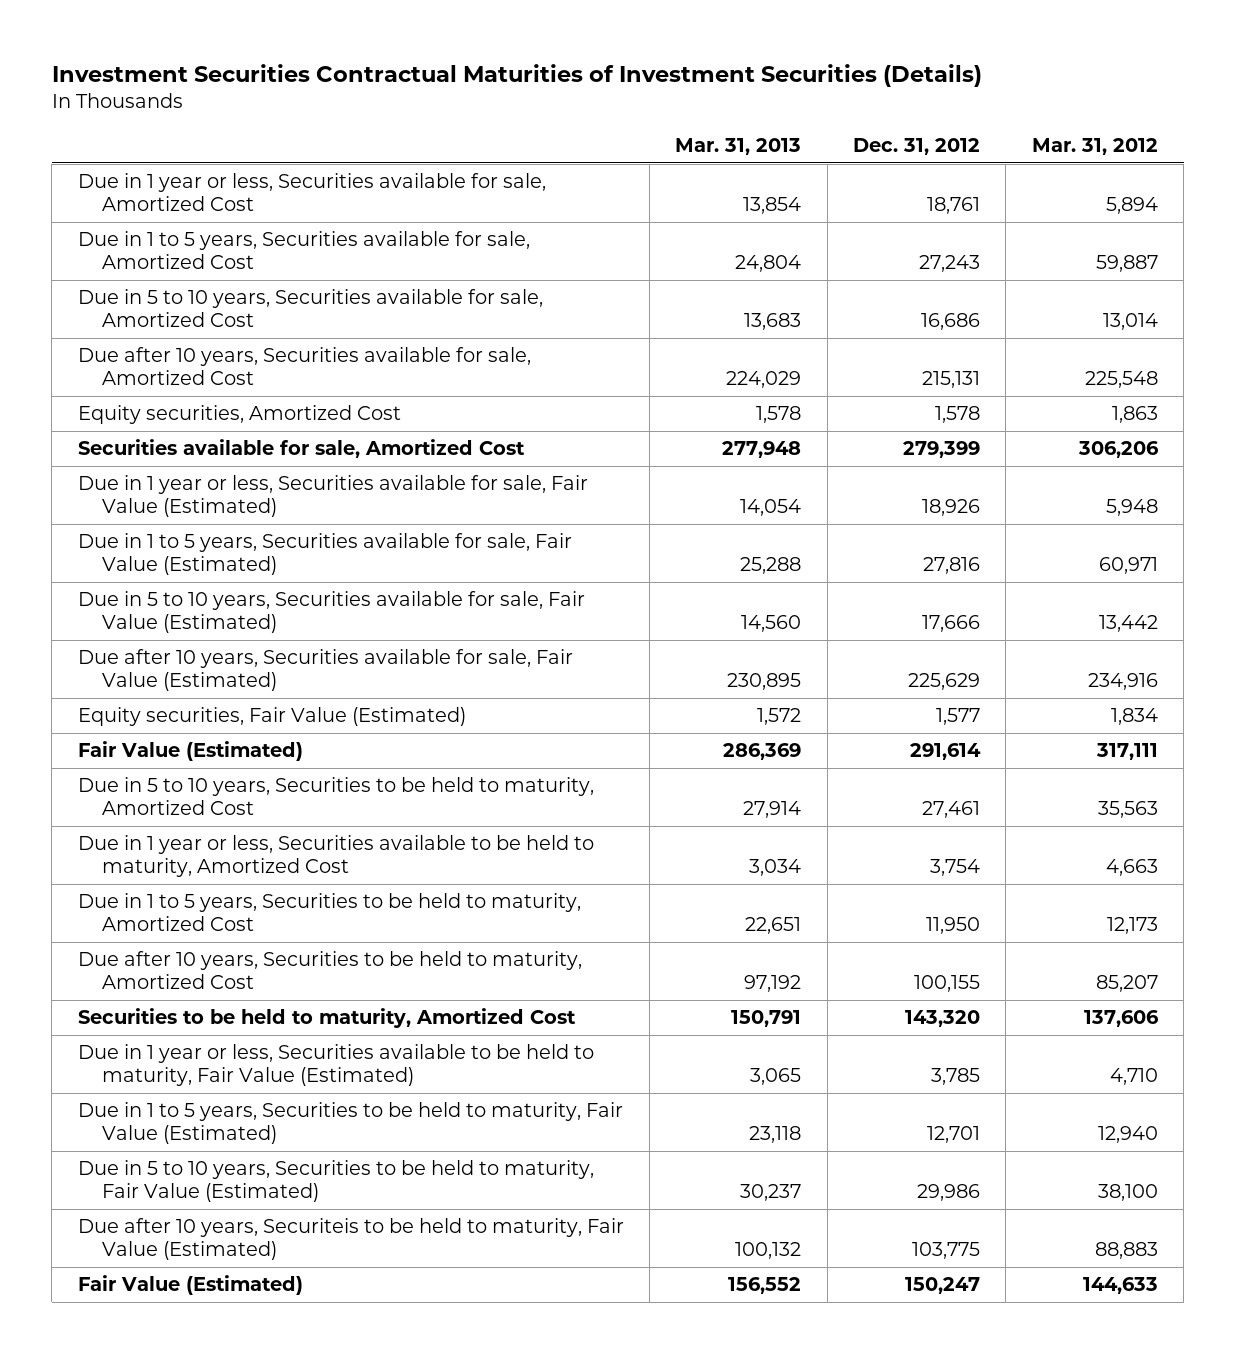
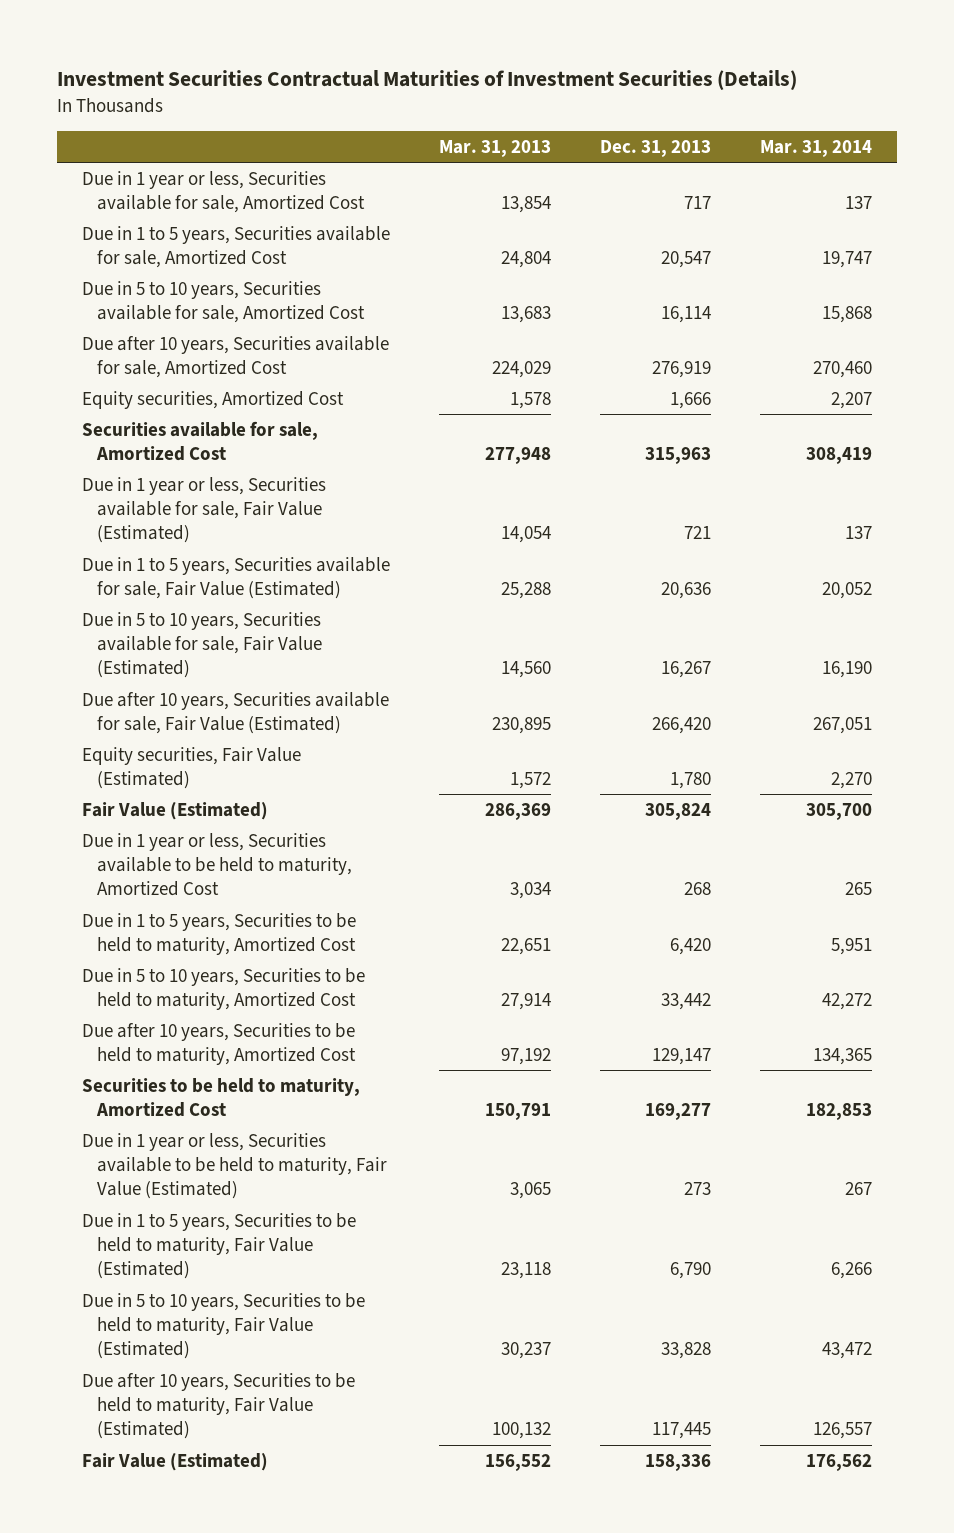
[852,137,980,155] Dec. 31, 2012 -> none
[1031,137,1158,155] Mar. 31, 2012 -> none
none -> [600,139,712,157] Dec. 31, 2013
none -> [760,139,873,157] Mar. 31, 2014
[77,777,594,816] Due in 5 to 10 years, Securities to be held to maturity, Amortized Cost -> [81,967,365,1011] Due in 5 to 10 years, Securities to be held to maturity, Amortized Cost
[77,1218,624,1261] Due after 10 years, Securiteis to be held to maturity, Fair Value (Estimated) -> [81,1372,355,1440] Due after 10 years, Securities to be held to maturity, Fair Value (Estimated)

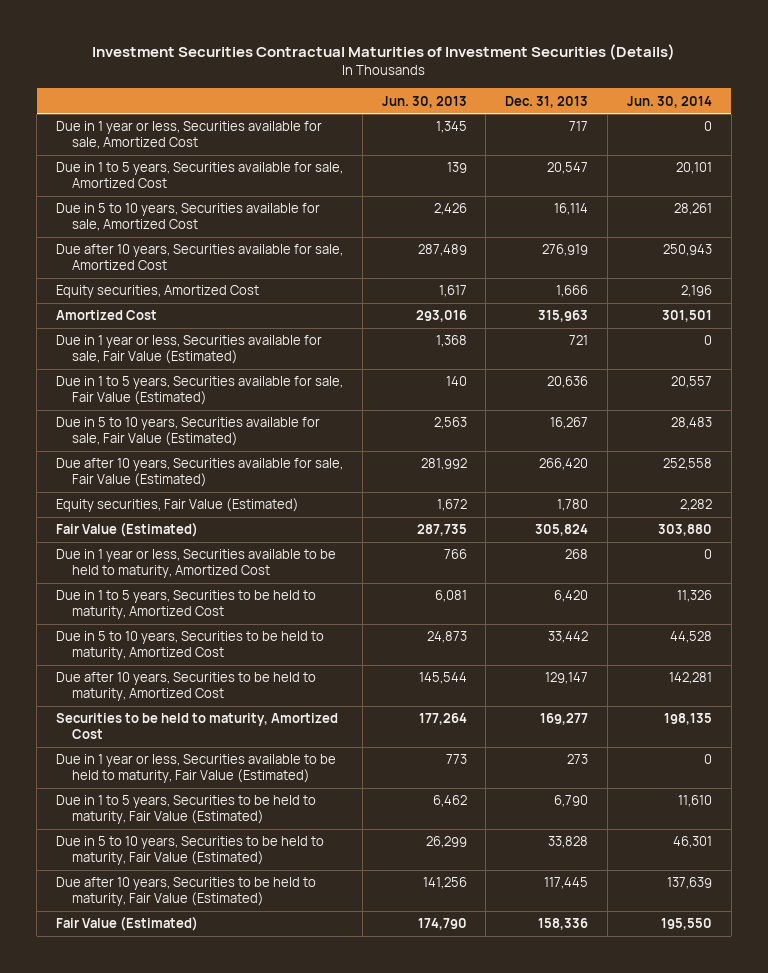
[438,139,551,157] Mar. 31, 2013 -> none
[760,139,873,157] Mar. 31, 2014 -> none
none -> [381,95,467,108] Jun. 30, 2013
none -> [626,95,712,108] Jun. 30, 2014
[81,420,318,462] Securities available for sale, Amortized Cost -> [55,310,157,321] Amortized Cost

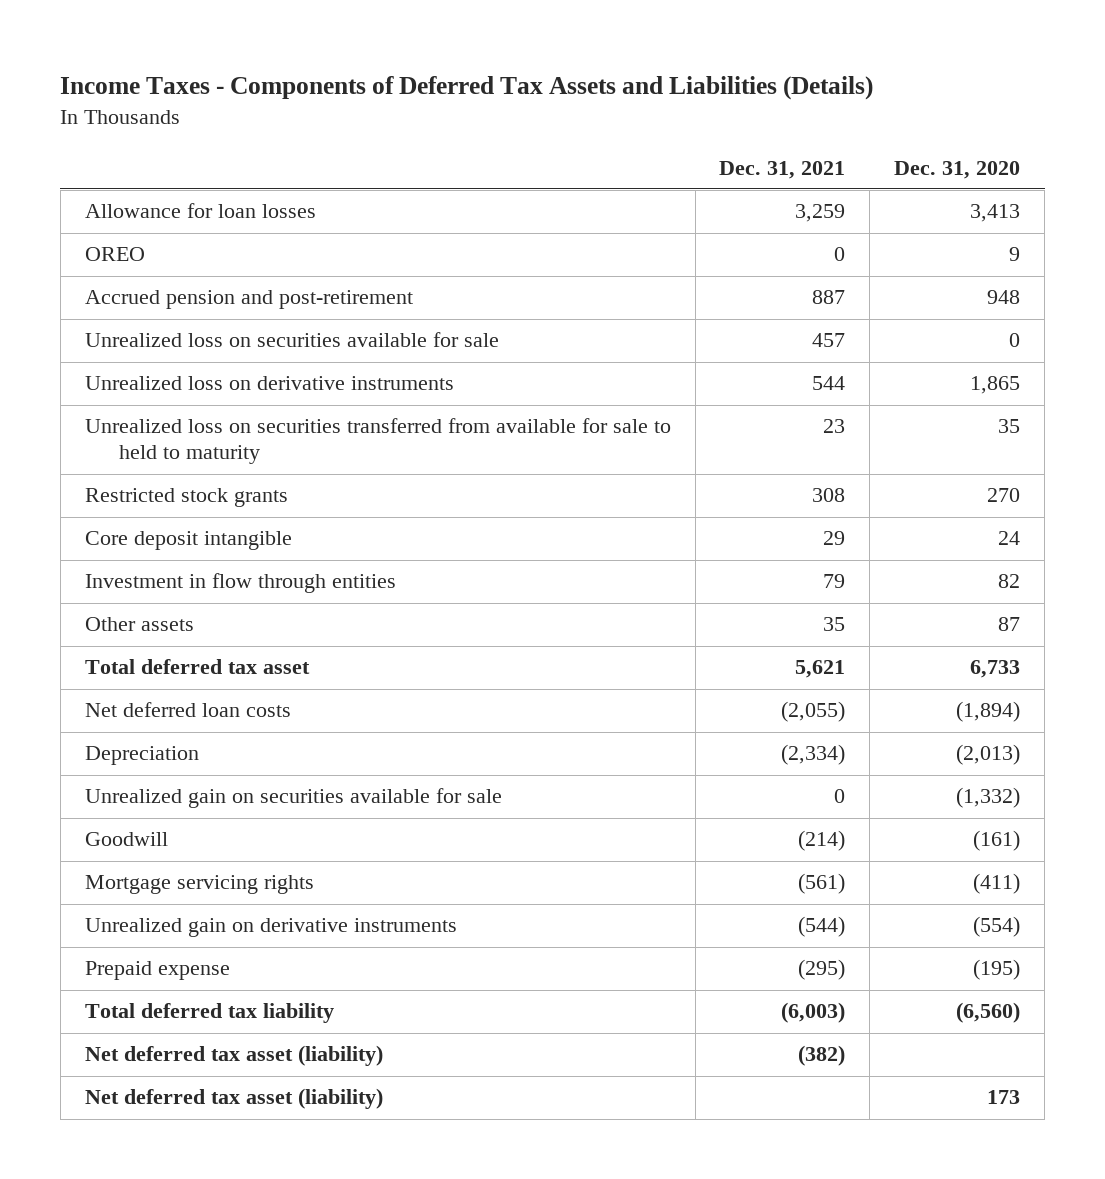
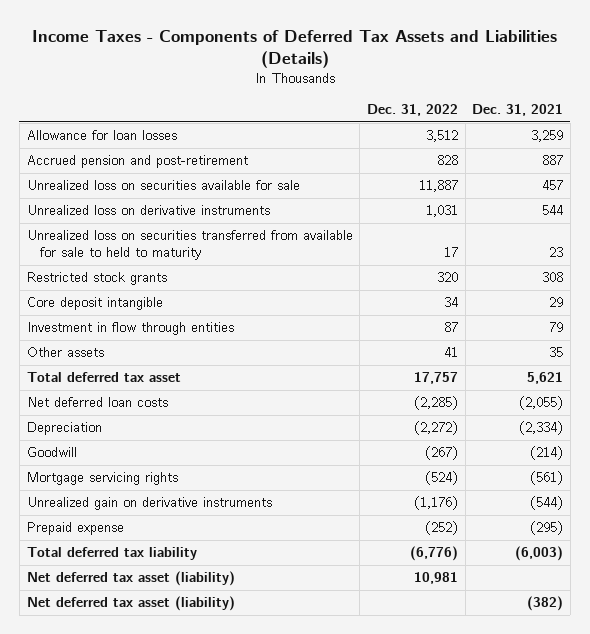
[894,160,1021,179] Dec. 31, 2020 -> none
none -> [366,104,458,117] Dec. 31, 2022
[84,247,145,262] OREO -> none
[84,788,502,809] Unrealized gain on securities available for sale -> none
[84,1045,383,1067] Net deferred tax asset (liability) -> [26,596,235,612] Net deferred tax asset (liability)

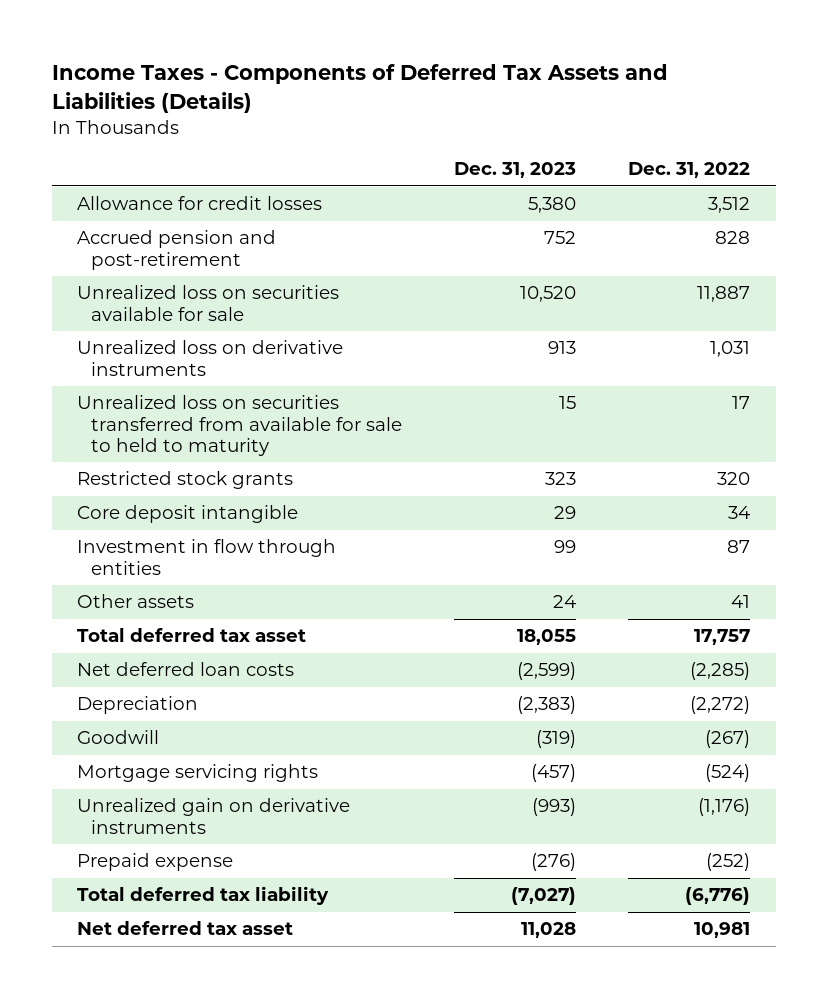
[472,104,564,117] Dec. 31, 2021 -> none
none -> [454,162,577,179] Dec. 31, 2023
[26,130,177,141] Allowance for loan losses -> [77,196,323,211] Allowance for credit losses
[26,596,235,612] Net deferred tax asset (liability) -> none
[26,571,235,587] Net deferred tax asset (liability) -> [77,921,294,936] Net deferred tax asset

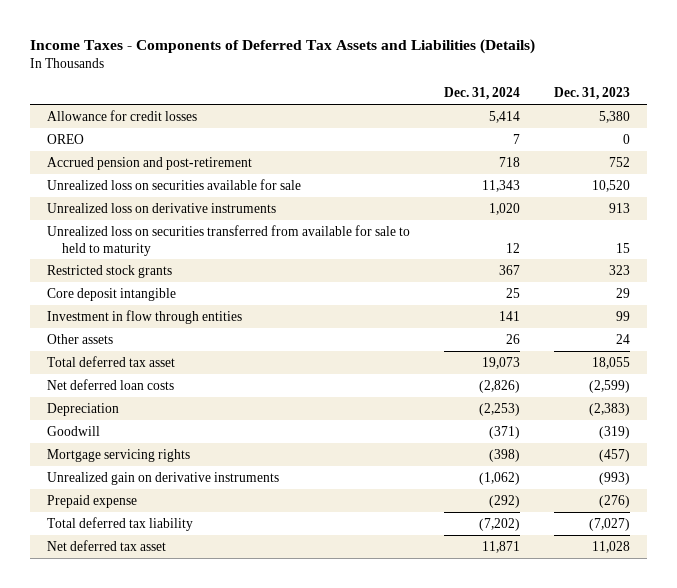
[627,162,750,179] Dec. 31, 2022 -> none
none -> [443,87,520,101] Dec. 31, 2024
none -> [46,133,84,144] OREO

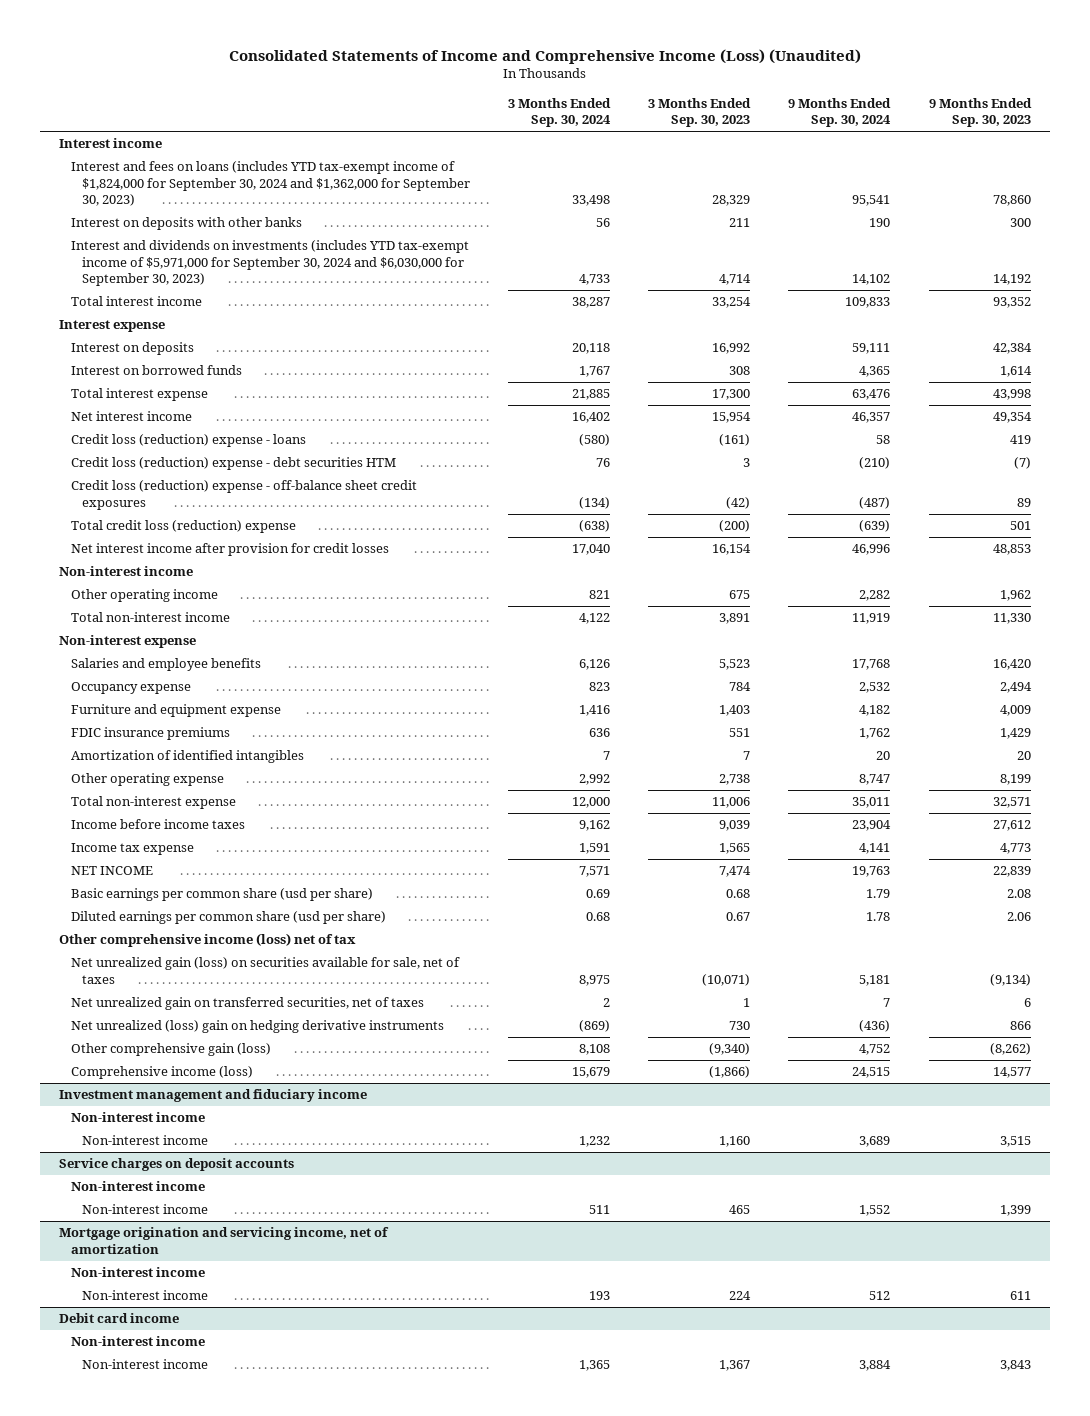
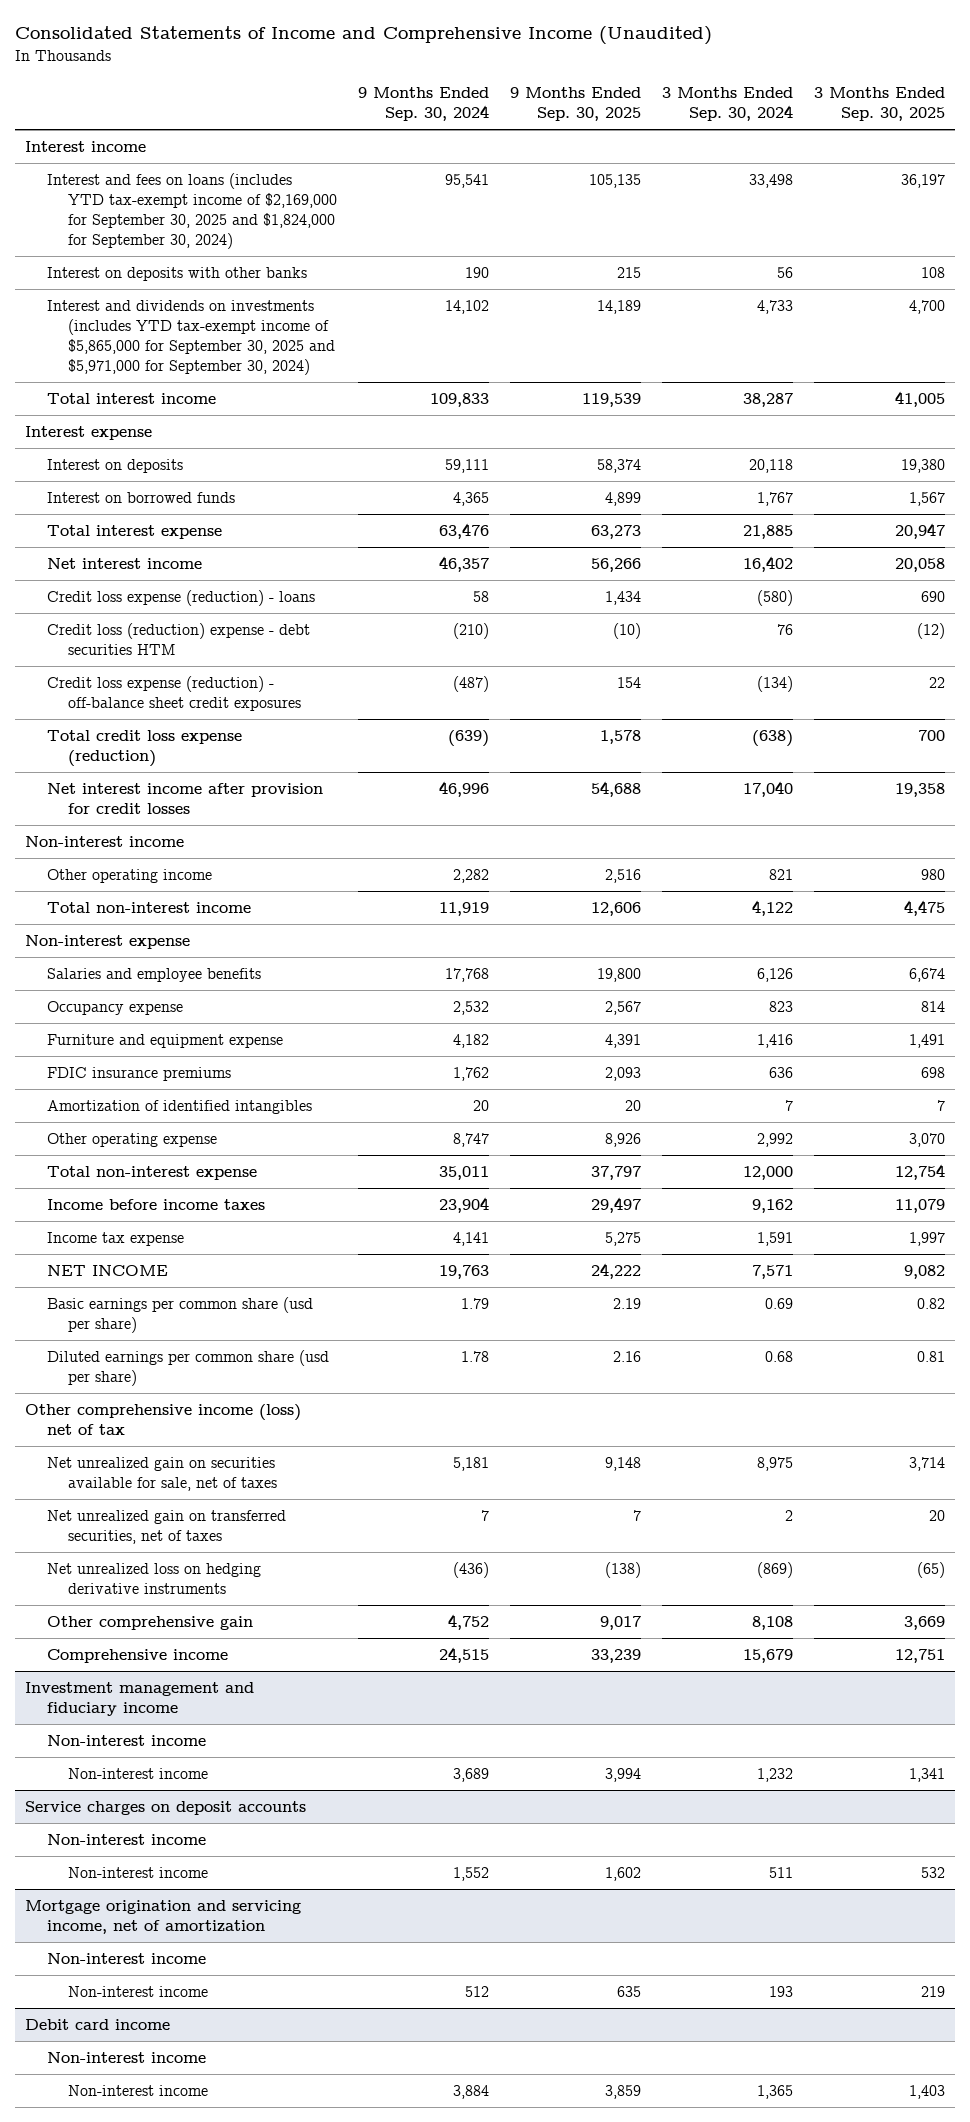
[228,48,861,64] Consolidated Statements of Income and Comprehensive Income (Loss) (Unaudited) -> [14,26,712,46] Consolidated Statements of Income and Comprehensive Income (Unaudited)
[648,98,752,128] 3 Months Ended Sep. 30, 2023 -> none
[928,98,1032,128] 9 Months Ended Sep. 30, 2023 -> none
none -> [510,87,642,122] 9 Months Ended Sep. 30, 2025
none -> [813,87,945,122] 3 Months Ended Sep. 30, 2025
[70,161,471,207] Interest and fees on loans (includes YTD tax-exempt income of $1,824,000 for September 30, 2024 and $1,362,000 for September 30, 2023) -> [46,172,338,249] Interest and fees on loans (includes YTD tax-exempt income of $2,169,000 for September 30, 2025 and $1,824,000 for September 30, 2024)
[70,240,469,287] Interest and dividends on investments (includes YTD tax-exempt income of $5,971,000 for September 30, 2024 and $6,030,000 for September 30, 2023) -> [46,299,336,375] Interest and dividends on investments (includes YTD tax-exempt income of $5,865,000 for September 30, 2025 and $5,971,000 for September 30, 2024)
[70,434,306,448] Credit loss (reduction) expense - loans -> [46,589,315,606] Credit loss expense (reduction) - loans
[70,480,417,510] Credit loss (reduction) expense - off-balance sheet credit exposures -> [46,675,302,711] Credit loss expense (reduction) - off-balance sheet credit exposures
[70,520,296,534] Total credit loss (reduction) expense -> [46,729,242,767] Total credit loss expense (reduction)
[70,957,460,984] Net unrealized gain (loss) on securities available for sale, net of taxes -> [46,1456,278,1491] Net unrealized gain on securities available for sale, net of taxes
[70,1020,444,1034] Net unrealized (loss) gain on hedging derivative instruments -> [46,1562,261,1594] Net unrealized loss on hedging derivative instruments
[70,1043,271,1057] Other comprehensive gain (loss) -> [46,1615,253,1630] Other comprehensive gain
[70,1066,253,1080] Comprehensive income (loss) -> [46,1648,228,1663] Comprehensive income

